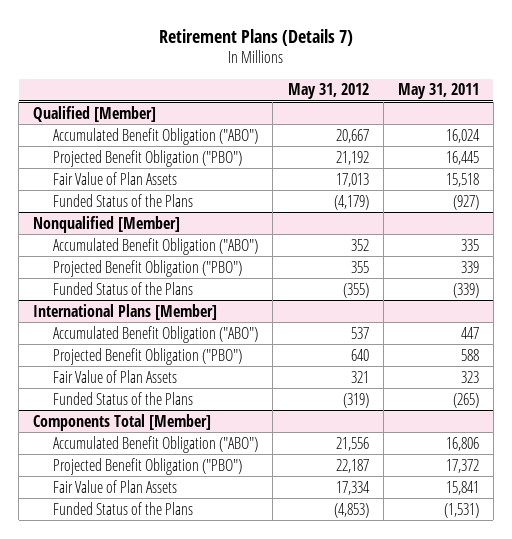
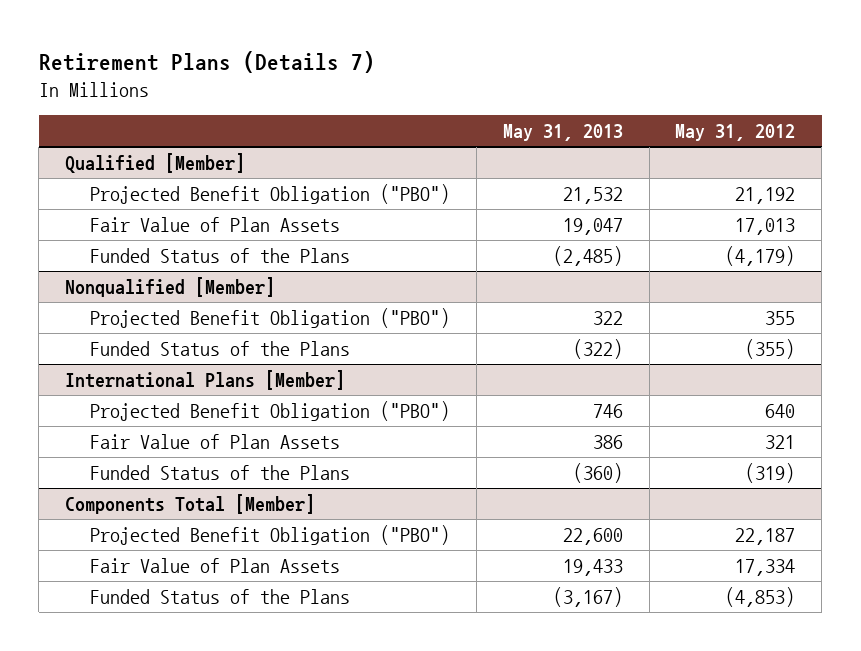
[397,83,479,100] May 31, 2011 -> none
none -> [502,123,623,141] May 31, 2013
[53,127,259,145] Accumulated Benefit Obligation ("ABO") -> none
[53,237,259,255] Accumulated Benefit Obligation ("ABO") -> none
[53,325,259,343] Accumulated Benefit Obligation ("ABO") -> none
[53,435,259,453] Accumulated Benefit Obligation ("ABO") -> none

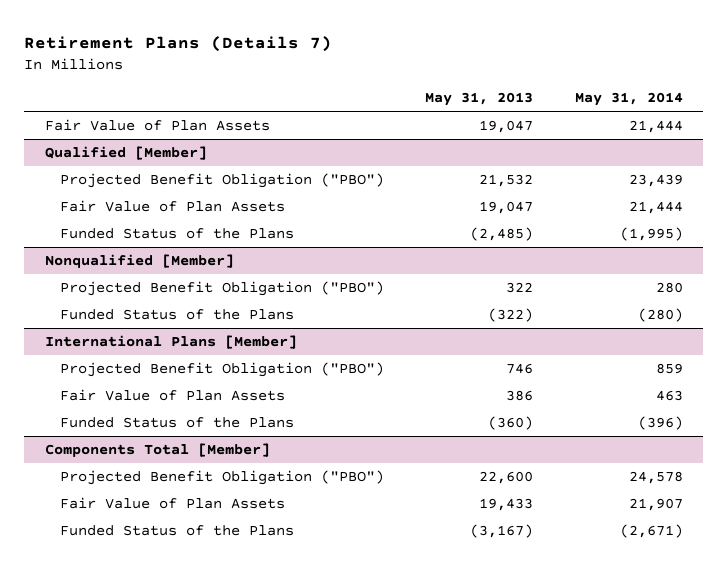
[675,123,796,141] May 31, 2012 -> none
none -> [574,92,683,107] May 31, 2014
none -> [44,119,270,132] Fair Value of Plan Assets

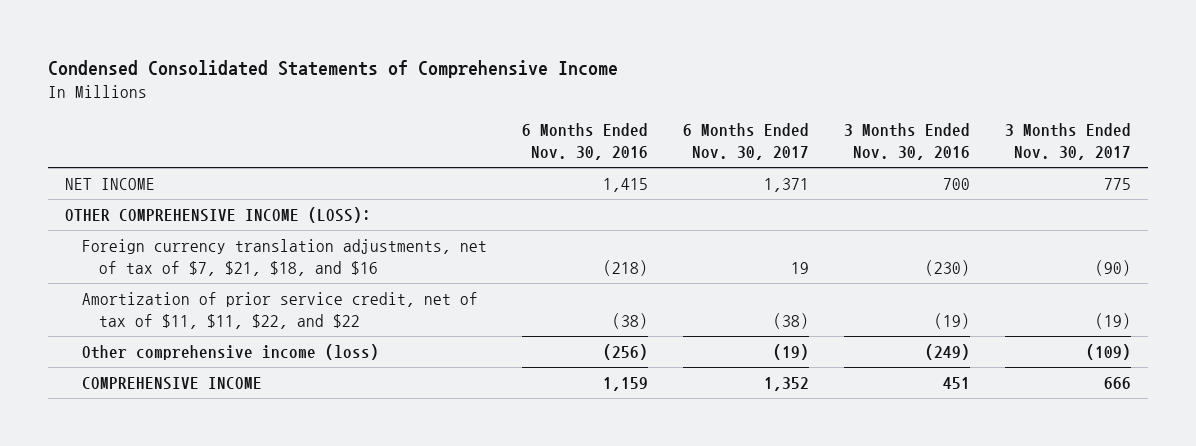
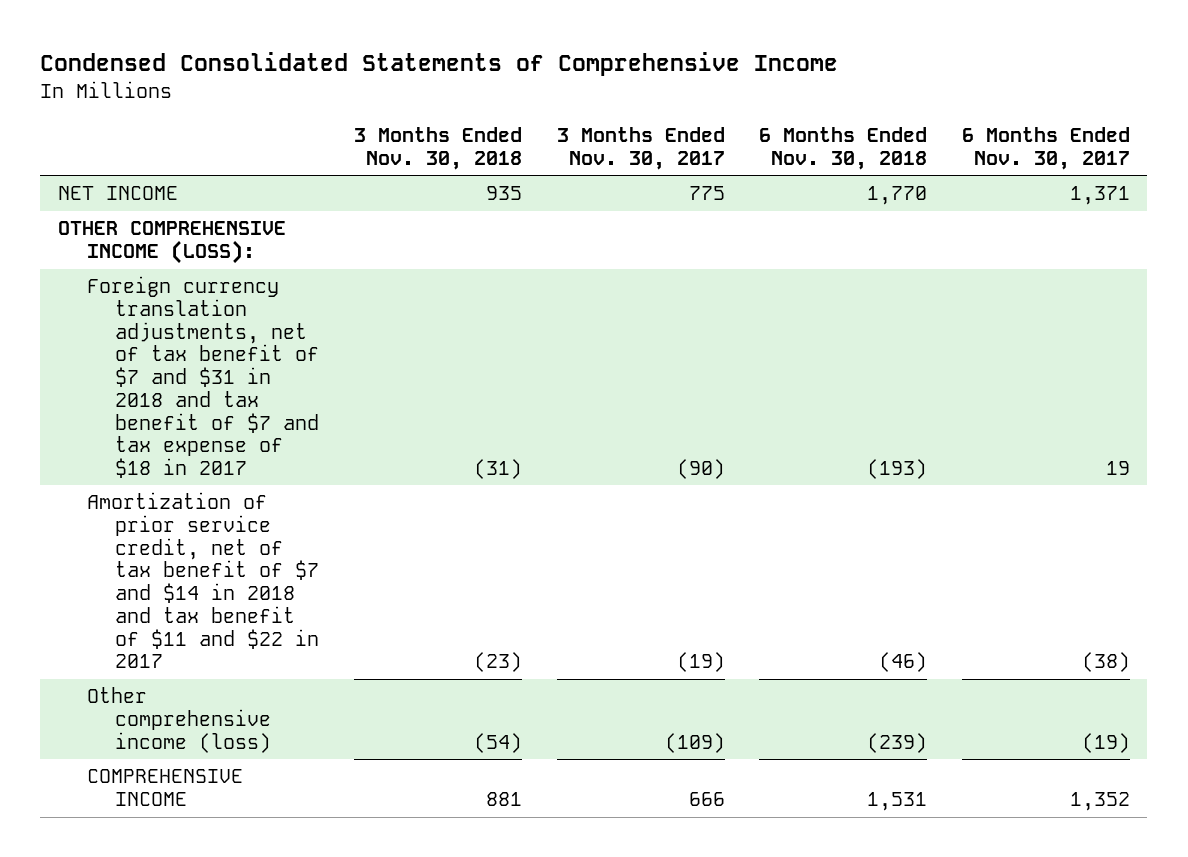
[521,123,648,161] 6 Months Ended Nov. 30, 2016 -> none
[843,123,970,161] 3 Months Ended Nov. 30, 2016 -> none
none -> [353,126,522,170] 3 Months Ended Nov. 30, 2018
none -> [759,126,928,170] 6 Months Ended Nov. 30, 2018
[81,238,487,276] Foreign currency translation adjustments, net of tax of $7, $21, $18, and $16 -> [86,276,320,478] Foreign currency translation adjustments, net of tax benefit of $7 and $31 in 2018 and tax benefit of $7 and tax expense of $18 in 2017
[81,291,478,329] Amortization of prior service credit, net of tax of $11, $11, $22, and $22 -> [86,492,320,669] Amortization of prior service credit, net of tax benefit of $7 and $14 in 2018 and tax benefit of $11 and $22 in 2017

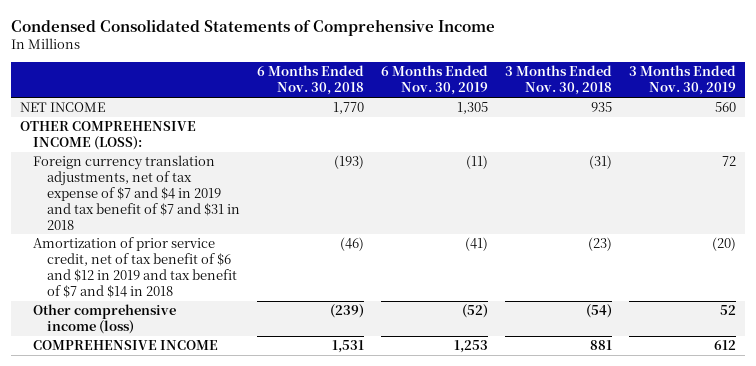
[556,126,725,170] 3 Months Ended Nov. 30, 2017 -> none
[961,126,1130,170] 6 Months Ended Nov. 30, 2017 -> none
none -> [381,65,489,96] 6 Months Ended Nov. 30, 2019
none -> [629,65,737,96] 3 Months Ended Nov. 30, 2019
[86,276,320,478] Foreign currency translation adjustments, net of tax benefit of $7 and $31 in 2018 and tax benefit of $7 and tax expense of $18 in 2017 -> [33,155,241,230] Foreign currency translation adjustments, net of tax expense of $7 and $4 in 2019 and tax benefit of $7 and $31 in 2018
[86,492,320,669] Amortization of prior service credit, net of tax benefit of $7 and $14 in 2018 and tax benefit of $11 and $22 in 2017 -> [33,237,238,298] Amortization of prior service credit, net of tax benefit of $6 and $12 in 2019 and tax benefit of $7 and $14 in 2018

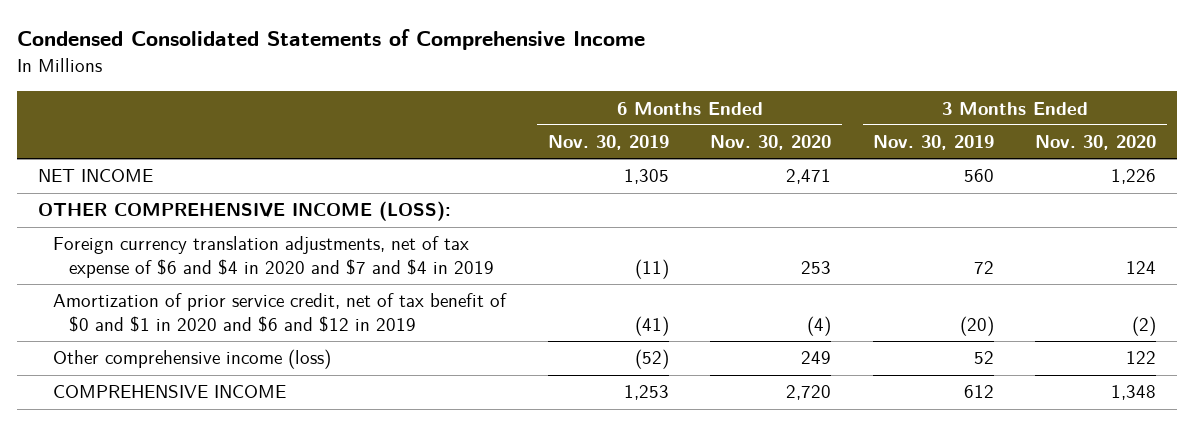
[257,65,365,96] 6 Months Ended Nov. 30, 2018 -> none
[505,65,613,96] 3 Months Ended Nov. 30, 2018 -> none
none -> [710,135,832,151] Nov. 30, 2020
none -> [1035,135,1157,151] Nov. 30, 2020
[33,155,241,230] Foreign currency translation adjustments, net of tax expense of $7 and $4 in 2019 and tax benefit of $7 and $31 in 2018 -> [53,236,494,278] Foreign currency translation adjustments, net of tax expense of $6 and $4 in 2020 and $7 and $4 in 2019
[33,237,238,298] Amortization of prior service credit, net of tax benefit of $6 and $12 in 2019 and tax benefit of $7 and $14 in 2018 -> [53,293,508,332] Amortization of prior service credit, net of tax benefit of $0 and $1 in 2020 and $6 and $12 in 2019

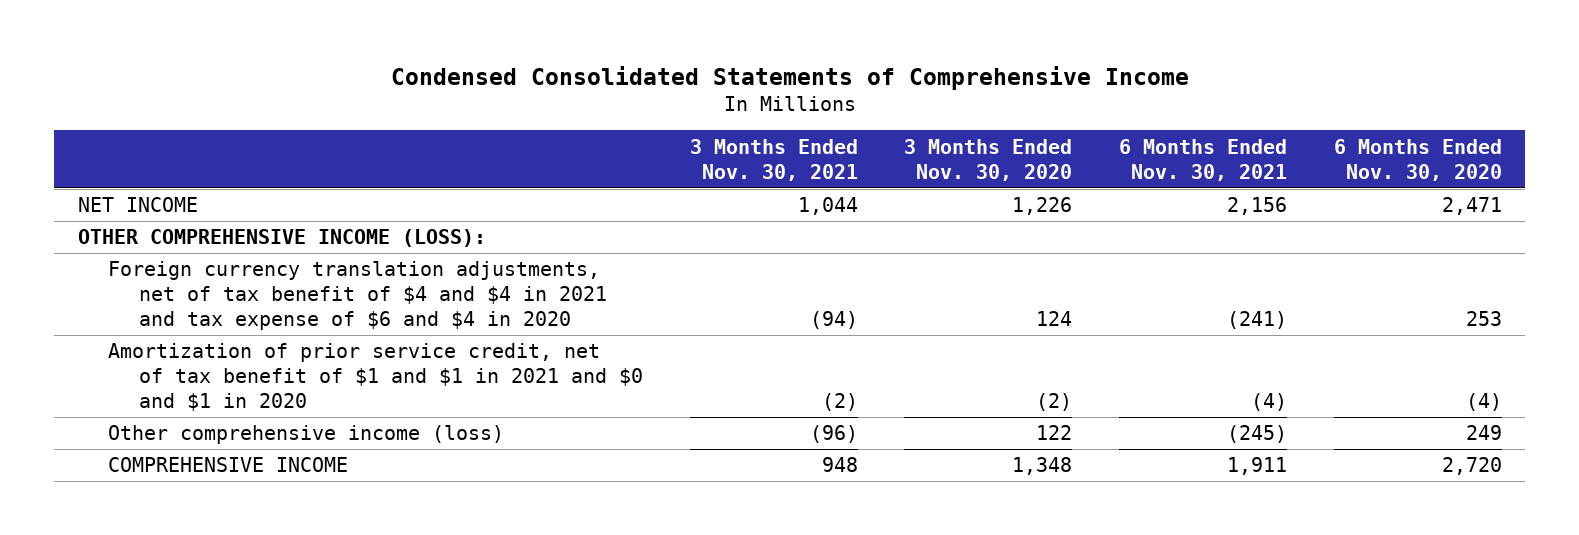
[547,135,669,151] Nov. 30, 2019 -> none
[872,135,994,151] Nov. 30, 2019 -> none
none -> [689,138,858,181] 3 Months Ended Nov. 30, 2021
none -> [1119,138,1288,181] 6 Months Ended Nov. 30, 2021
[53,236,494,278] Foreign currency translation adjustments, net of tax expense of $6 and $4 in 2020 and $7 and $4 in 2019 -> [108,261,608,331] Foreign currency translation adjustments, net of tax benefit of $4 and $4 in 2021 and tax expense of $6 and $4 in 2020
[53,293,508,332] Amortization of prior service credit, net of tax benefit of $0 and $1 in 2020 and $6 and $12 in 2019 -> [108,343,644,412] Amortization of prior service credit, net of tax benefit of $1 and $1 in 2021 and $0 and $1 in 2020

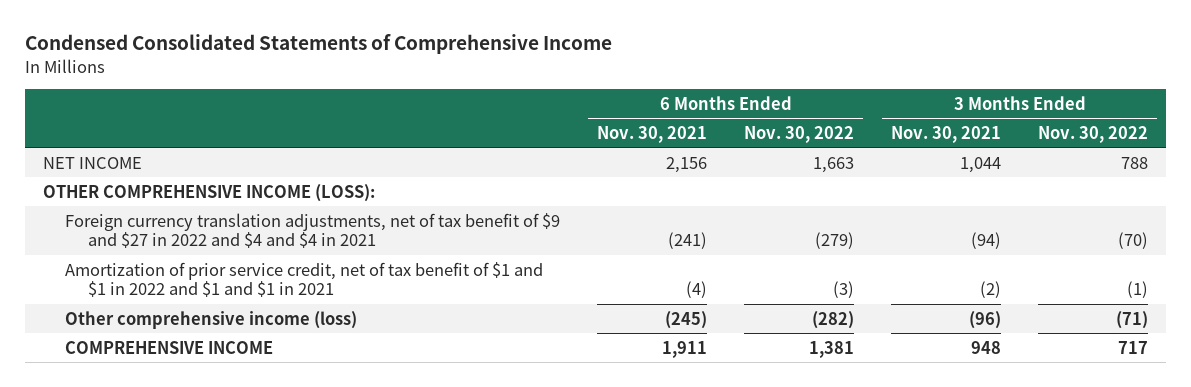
[904,138,1073,181] 3 Months Ended Nov. 30, 2020 -> none
[1333,138,1502,181] 6 Months Ended Nov. 30, 2020 -> none
none -> [744,125,855,143] Nov. 30, 2022
none -> [1038,125,1149,143] Nov. 30, 2022
[108,261,608,331] Foreign currency translation adjustments, net of tax benefit of $4 and $4 in 2021 and tax expense of $6 and $4 in 2020 -> [65,212,561,249] Foreign currency translation adjustments, net of tax benefit of $9 and $27 in 2022 and $4 and $4 in 2021
[108,343,644,412] Amortization of prior service credit, net of tax benefit of $1 and $1 in 2021 and $0 and $1 in 2020 -> [65,261,544,298] Amortization of prior service credit, net of tax benefit of $1 and $1 in 2022 and $1 and $1 in 2021

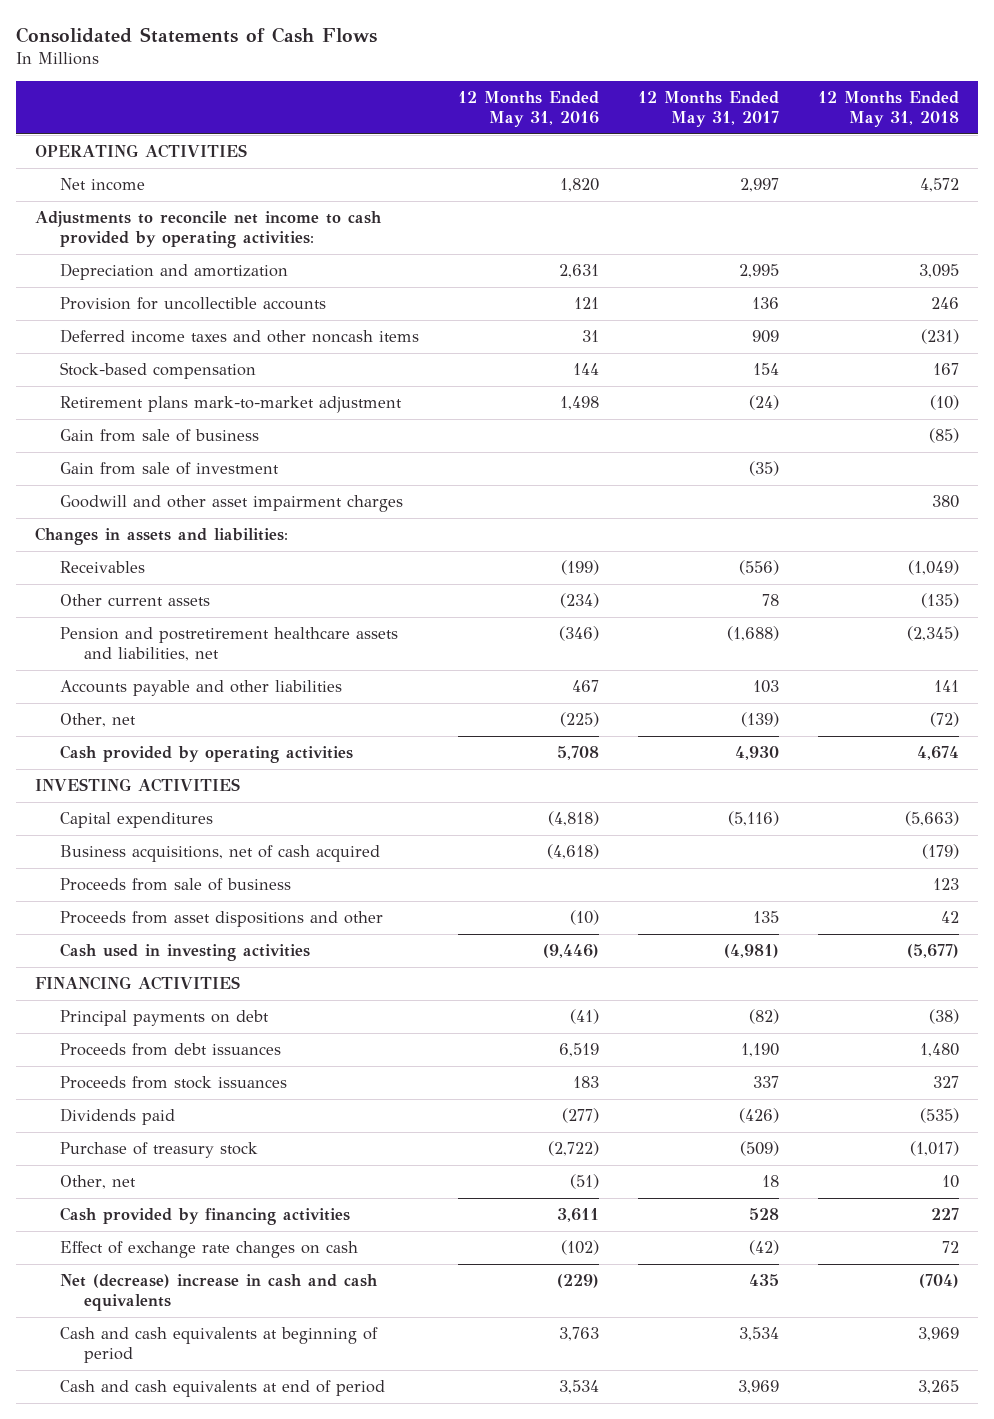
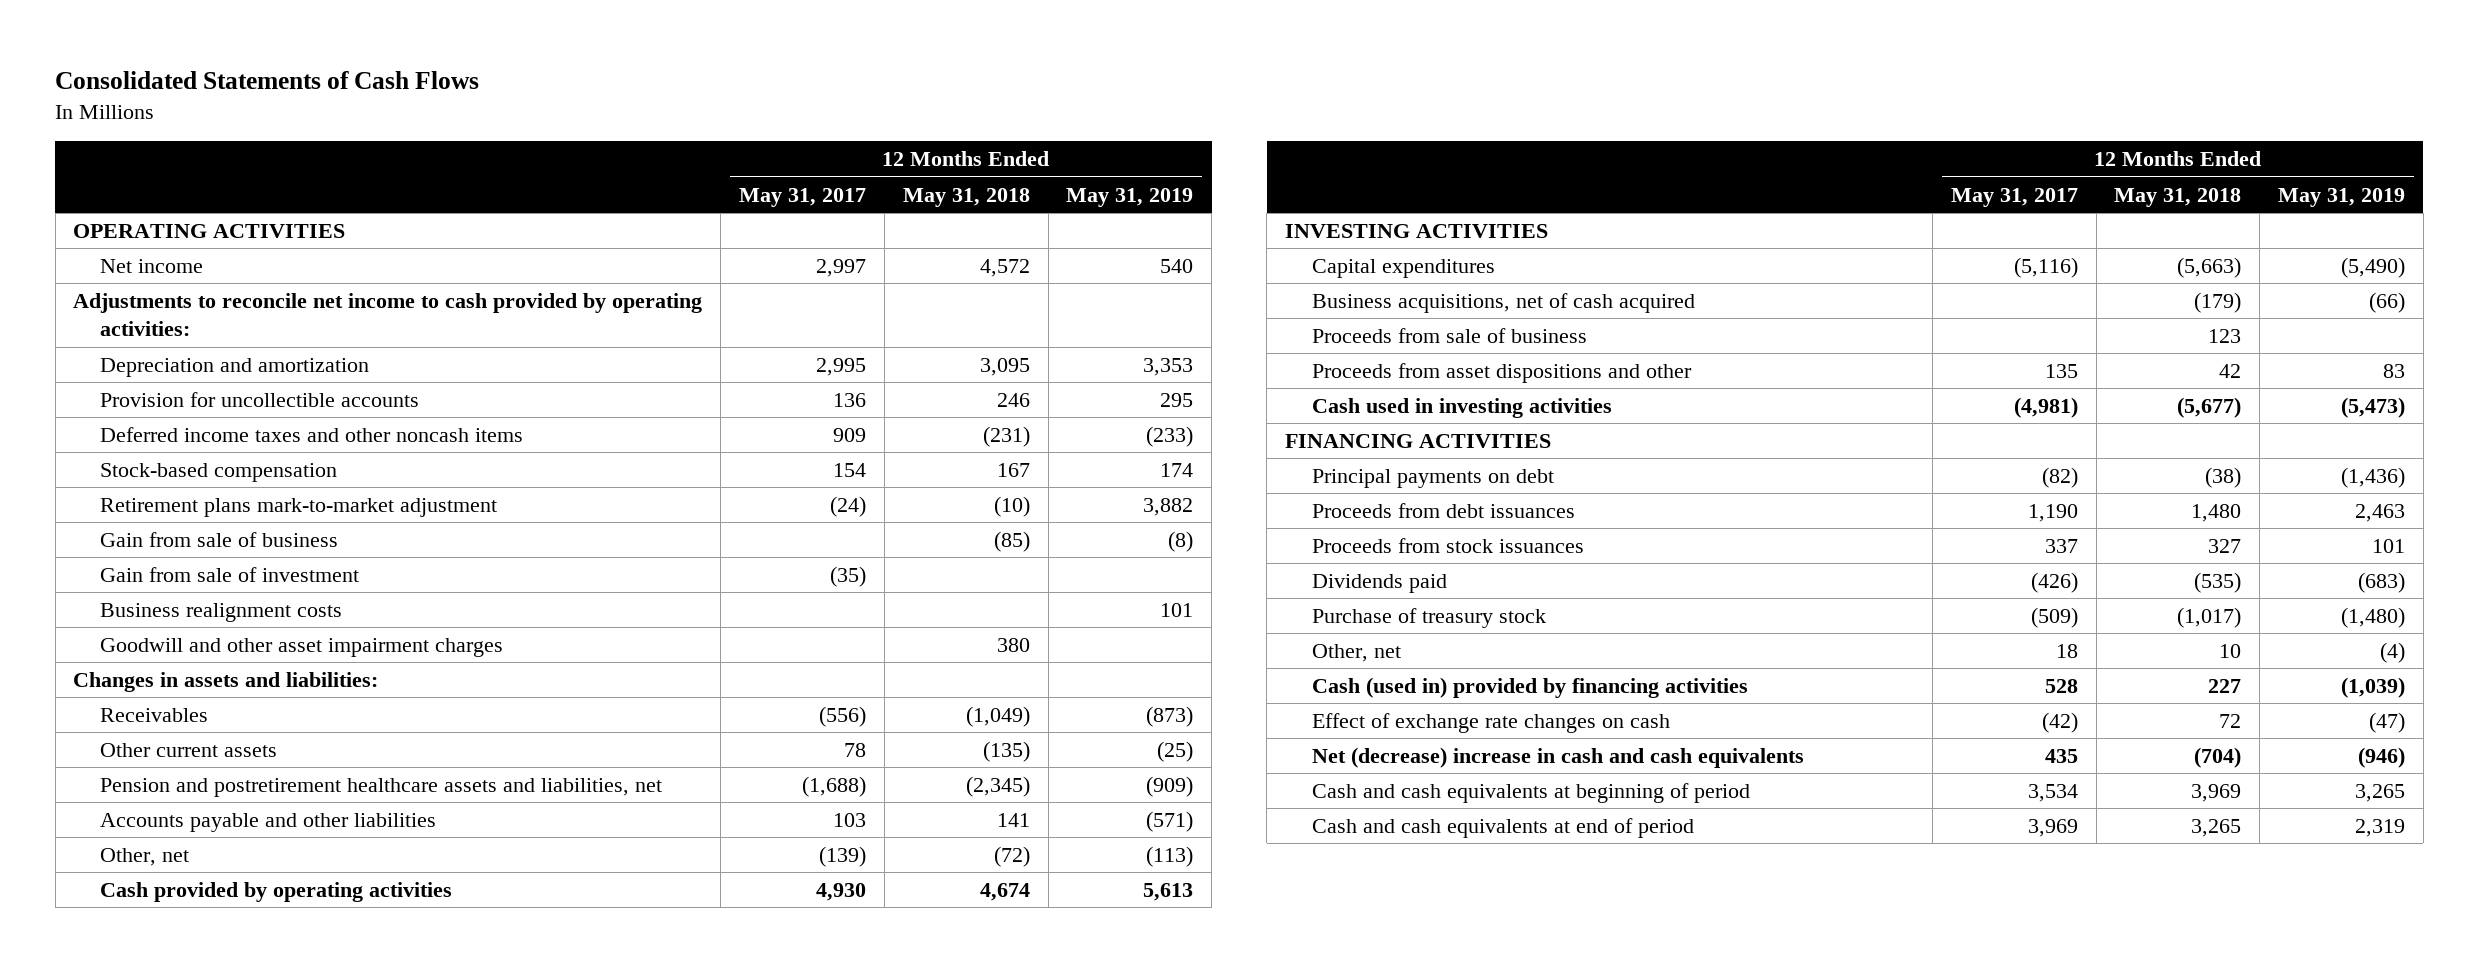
[457,91,599,128] 12 Months Ended May 31, 2016 -> none
none -> [1066,187,1194,207] May 31, 2019
none -> [100,602,343,622] Business realignment costs
[59,1207,350,1226] Cash provided by financing activities -> [1312,676,1749,698] Cash (used in) provided by financing activities

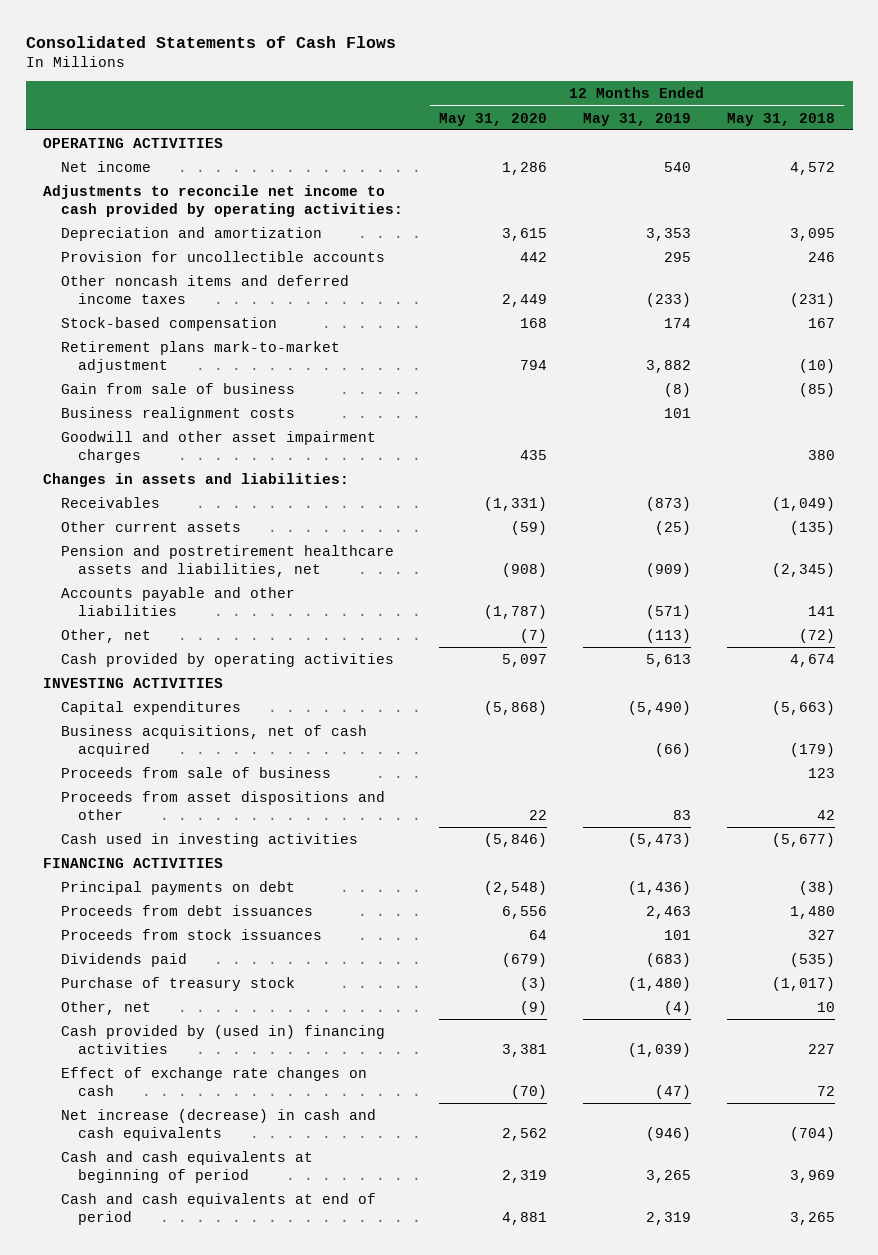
[739,187,867,207] May 31, 2017 -> none
none -> [438,112,547,126] May 31, 2020
[100,426,524,442] Deferred income taxes and other noncash items -> [60,274,349,304] Other noncash items and deferred income taxes
[100,566,360,582] Gain from sale of investment -> none
[1312,676,1749,698] Cash (used in) provided by financing activities -> [60,1024,385,1054] Cash provided by (used in) financing activities
[1312,746,1805,768] Net (decrease) increase in cash and cash equivalents -> [60,1108,376,1141] Net increase (decrease) in cash and cash equivalents

